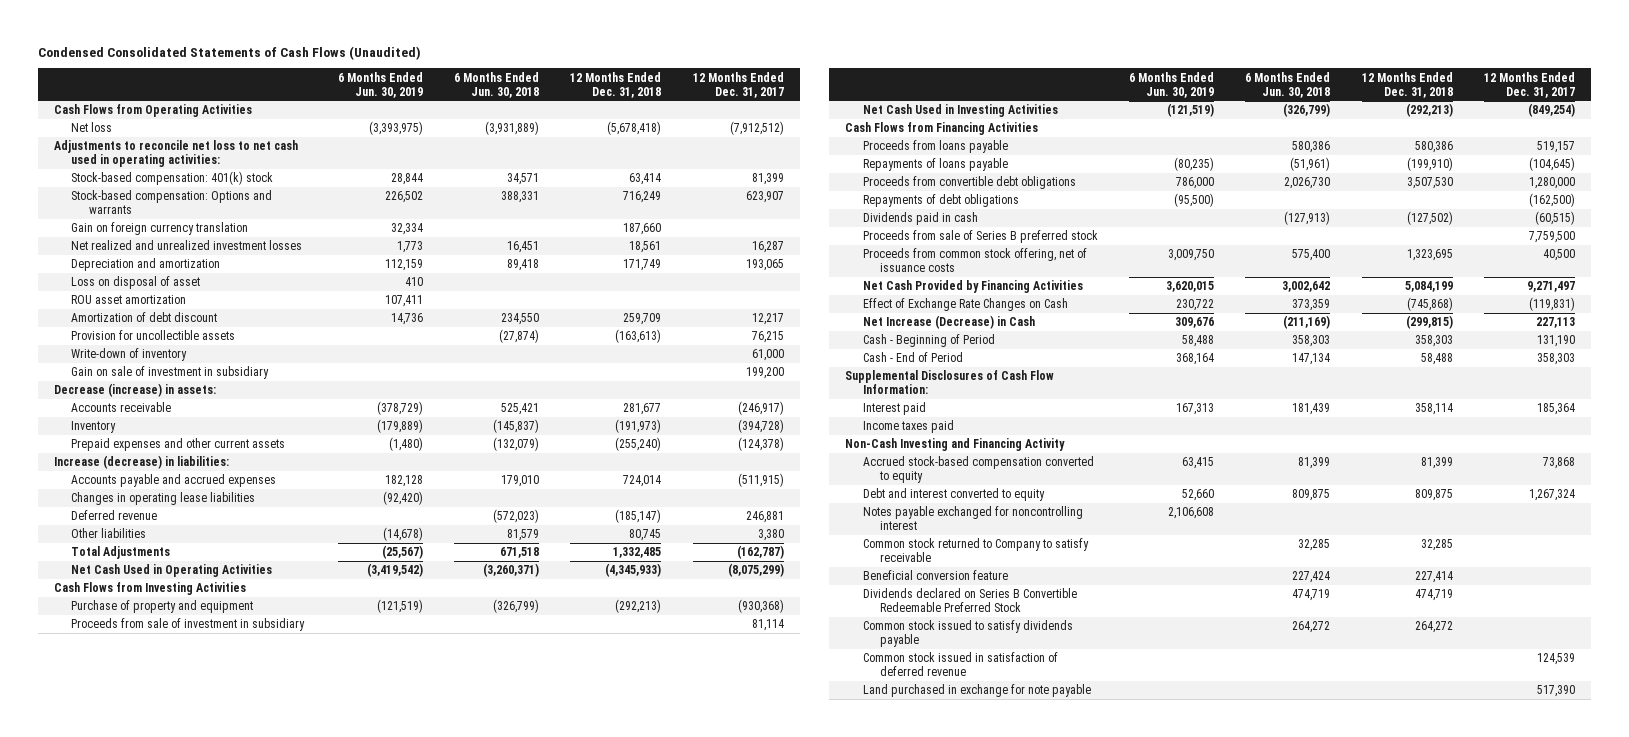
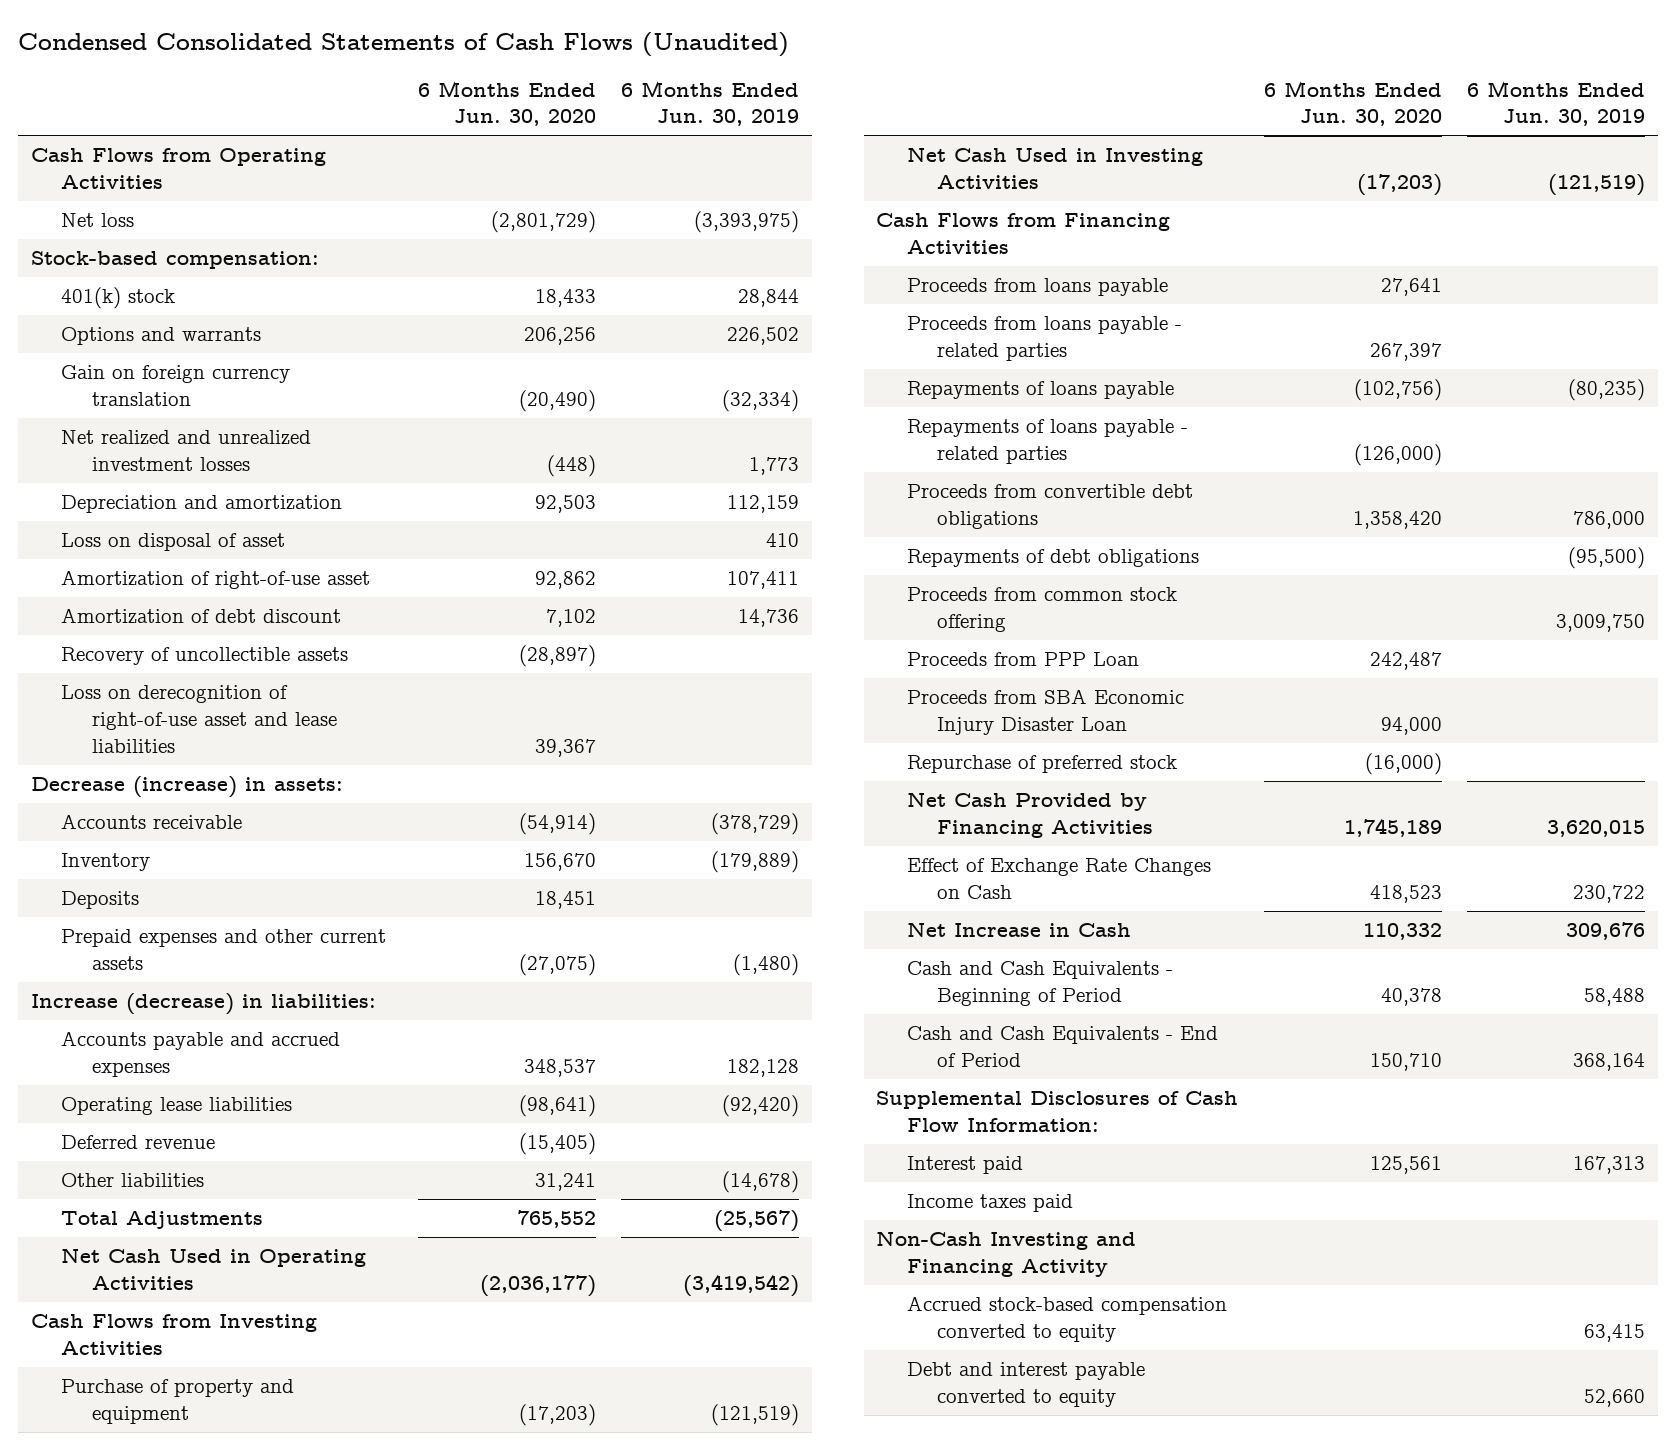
[454,71,540,98] 6 Months Ended Jun. 30, 2018 -> none
[570,71,662,98] 12 Months Ended Dec. 31, 2018 -> none
[692,71,784,98] 12 Months Ended Dec. 31, 2017 -> none
none -> [418,80,597,127] 6 Months Ended Jun. 30, 2020
[53,140,298,168] Adjustments to reconcile net loss to net cash used in operating activities: -> none
none -> [30,251,319,270] Stock-based compensation:
[71,171,274,186] Stock-based compensation: 401(k) stock -> [61,287,176,310] 401(k) stock
[71,190,273,215] Stock-based compensation: Options and warrants -> [61,327,262,346] Options and warrants
[390,223,423,236] 32,334 -> [722,389,800,412] (32,334)
[71,295,187,305] ROU asset amortization -> [61,570,371,590] Amortization of right-of-use asset
[71,348,188,362] Write-down of inventory -> none
[71,366,270,380] Gain on sale of investment in subsidiary -> none
[71,330,236,341] Provision for uncollectible assets -> [61,647,349,666] Recovery of uncollectible assets
none -> [61,685,337,753] Loss on derecognition of right-of-use asset and lease liabilities
none -> [61,891,140,910] Deposits
[71,492,256,506] Changes in operating lease liabilities -> [61,1097,293,1116] Operating lease liabilities
[71,618,306,632] Proceeds from sale of investment in subsidiary -> none
none -> [906,316,1182,361] Proceeds from loans payable - related parties
none -> [906,419,1188,464] Repayments of loans payable - related parties
[862,212,978,226] Dividends paid in cash -> none
[862,230,1098,244] Proceeds from sale of Series B preferred stock -> none
[862,248,1087,273] Proceeds from common stock offering, net of issuance costs -> [906,587,1177,632] Proceeds from common stock offering
none -> [906,652,1139,667] Proceeds from PPP Loan
none -> [906,689,1184,735] Proceeds from SBA Economic Injury Disaster Loan
none -> [906,755,1177,774] Repurchase of preferred stock
[862,315,1035,330] Net Increase (Decrease) in Cash -> [906,922,1131,938] Net Increase in Cash
[862,334,995,348] Cash - Beginning of Period -> [906,961,1173,1006] Cash and Cash Equivalents - Beginning of Period
[862,352,963,363] Cash - End of Period -> [906,1026,1218,1067] Cash and Cash Equivalents - End of Period
[862,506,1083,531] Notes payable exchanged for noncontrolling interest -> none
[862,538,1089,563] Common stock returned to Company to satisfy receivable -> none
[862,570,1008,581] Beneficial conversion feature -> none
[862,588,1077,613] Dividends declared on Series B Convertible Redeemable Preferred Stock -> none
[862,620,1073,648] Common stock issued to satisfy dividends payable -> none
[862,652,1058,677] Common stock issued in satisfaction of deferred revenue -> none
[862,684,1091,698] Land purchased in exchange for note payable -> none
[862,488,1045,502] Debt and interest converted to equity -> [906,1362,1145,1407] Debt and interest payable converted to equity

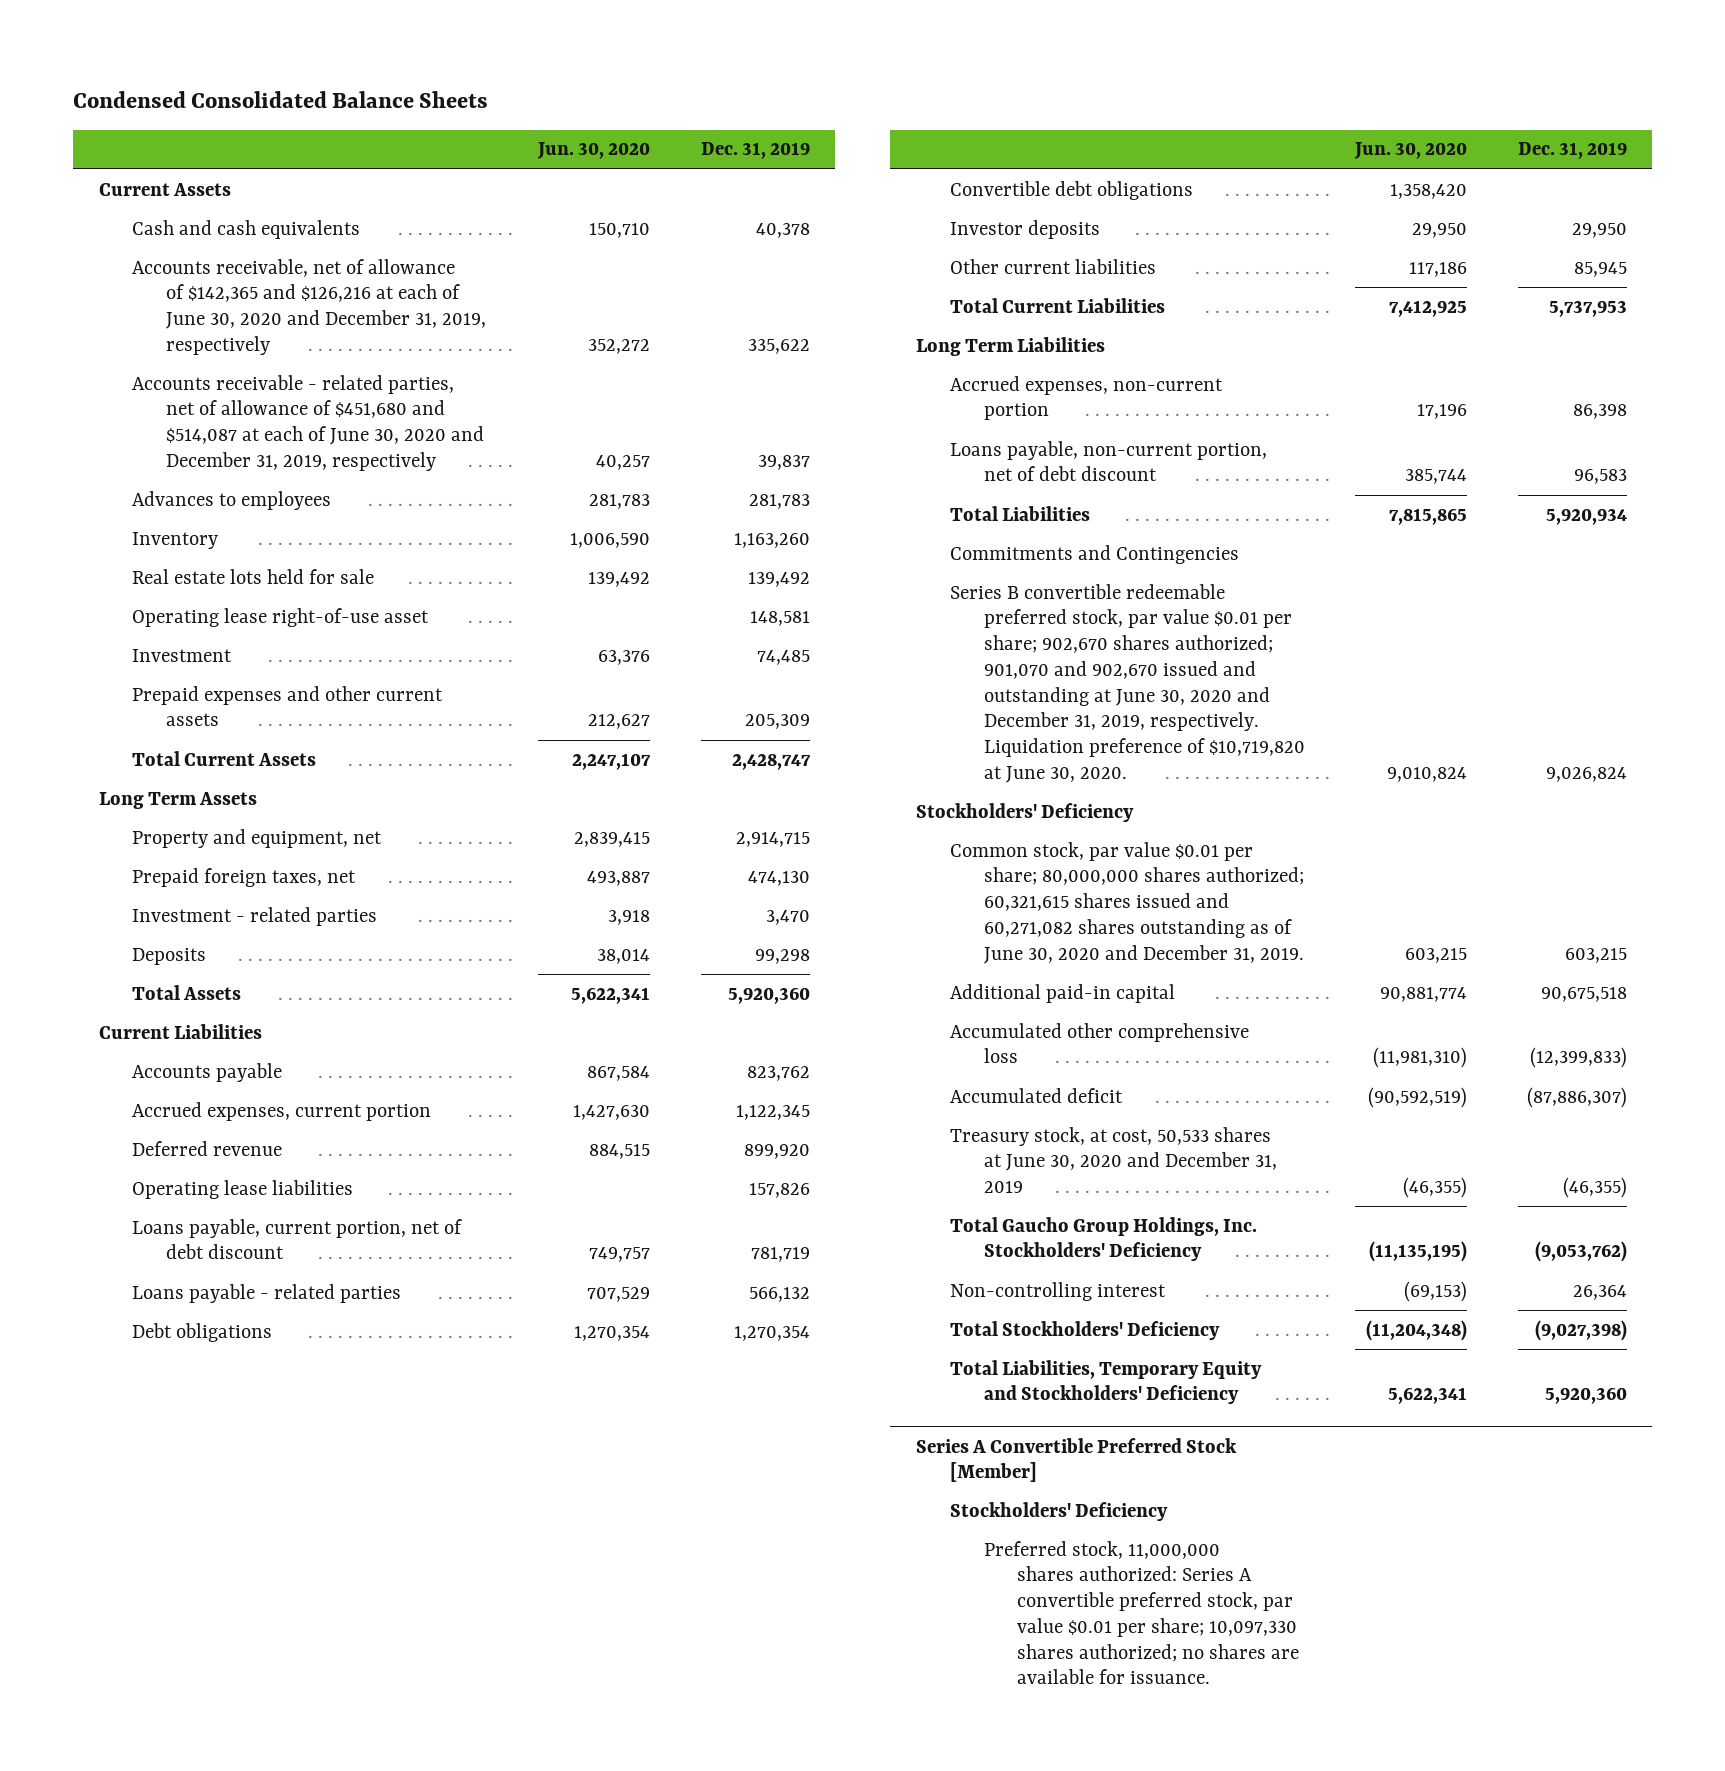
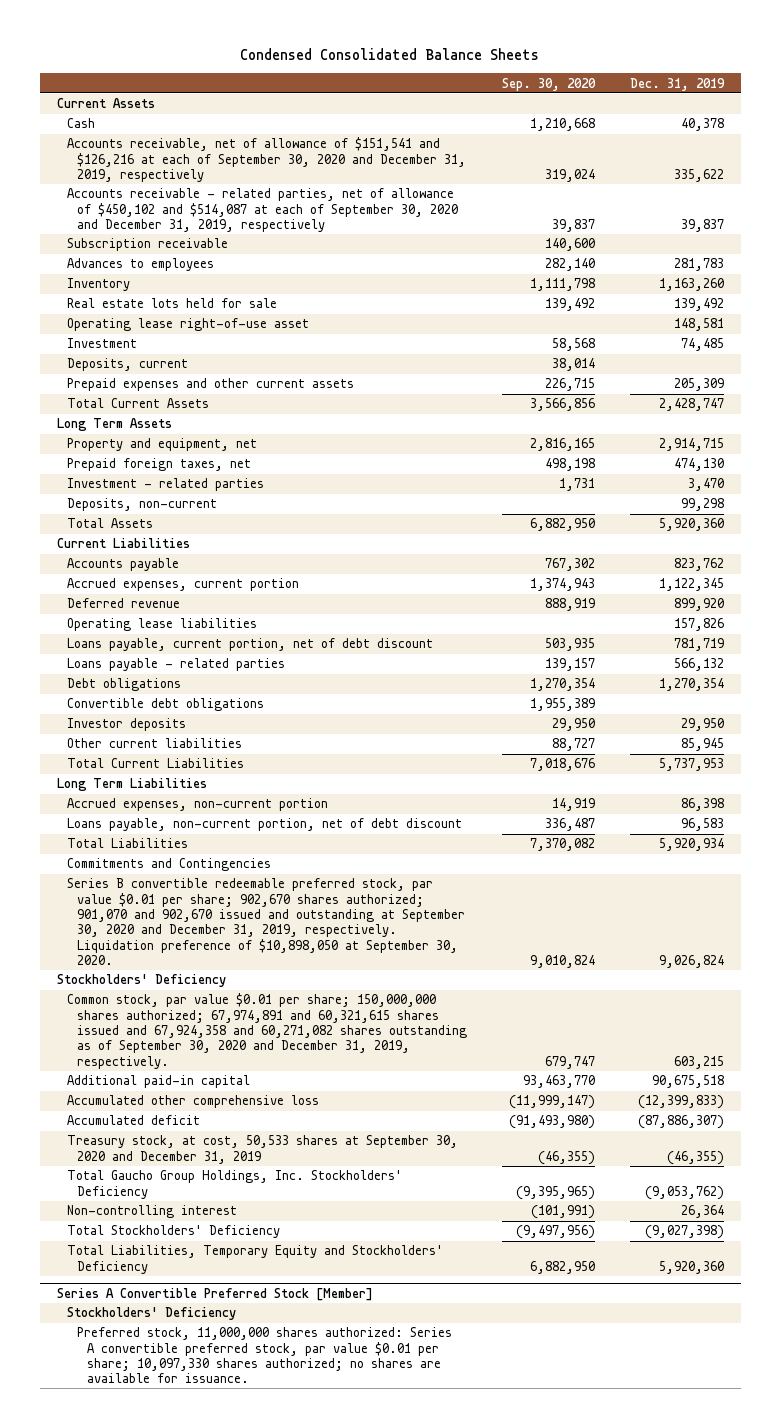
[537,142,651,160] Jun. 30, 2020 -> none
none -> [501,77,596,91] Sep. 30, 2020
[132,219,361,239] Cash and cash equivalents -> [66,118,95,129] Cash
[132,258,487,355] Accounts receivable, net of allowance of $142,365 and $126,216 at each of June 30, 2020 and December 31, 2019, respectively -> [66,137,466,182] Accounts receivable, net of allowance of $151,541 and $126,216 at each of September 30, 2020 and December 31, 2019, respectively
[132,374,485,471] Accounts receivable - related parties, net of allowance of $451,680 and $514,087 at each of June 30, 2020 and December 31, 2019, respectively -> [66,188,458,232] Accounts receivable - related parties, net of allowance of $450,102 and $514,087 at each of September 30, 2020 and December 31, 2019, respectively
none -> [66,238,228,252] Subscription receivable
none -> [66,358,188,372] Deposits, current
[132,947,207,965] Deposits -> [66,498,217,512] Deposits, non-current
[949,583,1305,783] Series B convertible redeemable preferred stock, par value $0.01 per share; 902,670 shares authorized; 901,070 and 902,670 issued and outstanding at June 30, 2020 and December 31, 2019, respectively. Liquidation preference of $10,719,820 at June 30, 2020. -> [66,878,465,965] Series B convertible redeemable preferred stock, par value $0.01 per share; 902,670 shares authorized; 901,070 and 902,670 issued and outstanding at September 30, 2020 and December 31, 2019, respectively. Liquidation preference of $10,898,050 at September 30, 2020.
[949,841,1304,964] Common stock, par value $0.01 per share; 80,000,000 shares authorized; 60,321,615 shares issued and 60,271,082 shares outstanding as of June 30, 2020 and December 31, 2019. -> [66,993,467,1069] Common stock, par value $0.01 per share; 150,000,000 shares authorized; 67,974,891 and 60,321,615 shares issued and 67,924,358 and 60,271,082 shares outstanding as of September 30, 2020 and December 31, 2019, respectively.
[949,1126,1277,1194] Treasury stock, at cost, 50,533 shares at June 30, 2020 and December 31, 2019 -> [66,1135,458,1164] Treasury stock, at cost, 50,533 shares at September 30, 2020 and December 31, 2019

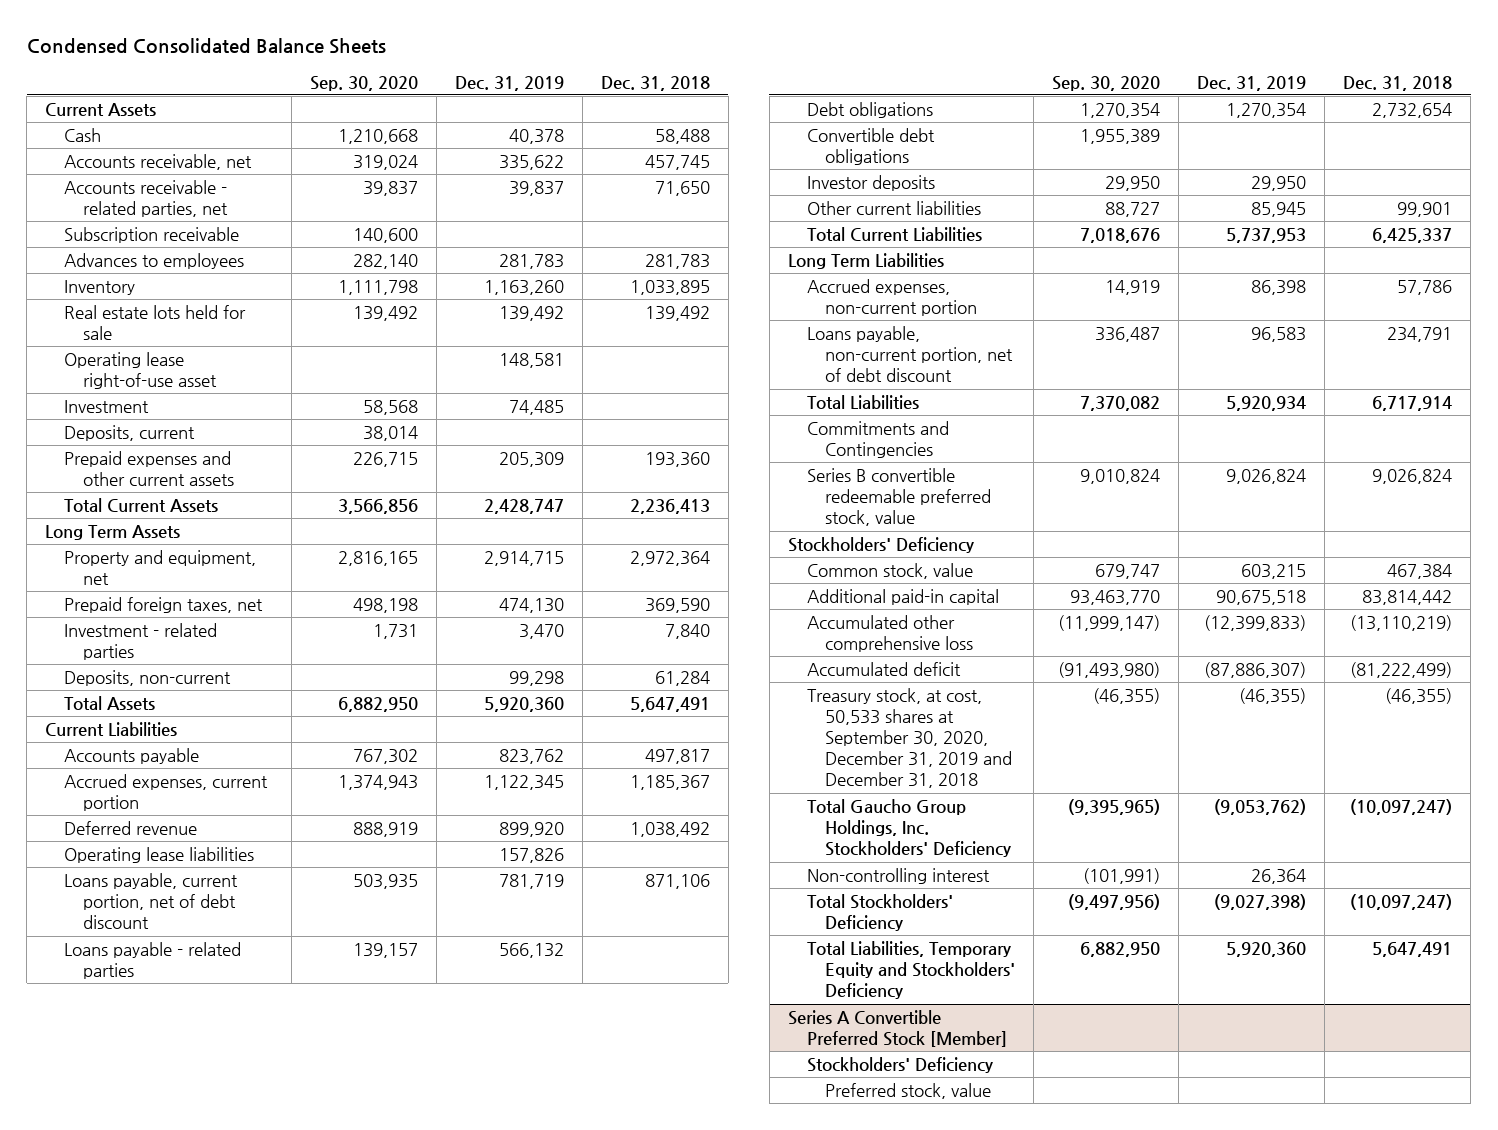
none -> [600,75,710,91] Dec. 31, 2018
[66,137,466,182] Accounts receivable, net of allowance of $151,541 and $126,216 at each of September 30, 2020 and December 31, 2019, respectively -> [64,153,253,170] Accounts receivable, net
[66,188,458,232] Accounts receivable - related parties, net of allowance of $450,102 and $514,087 at each of September 30, 2020 and December 31, 2019, respectively -> [64,179,228,217] Accounts receivable - related parties, net
[66,878,465,965] Series B convertible redeemable preferred stock, par value $0.01 per share; 902,670 shares authorized; 901,070 and 902,670 issued and outstanding at September 30, 2020 and December 31, 2019, respectively. Liquidation preference of $10,898,050 at September 30, 2020. -> [806,467,992,527] Series B convertible redeemable preferred stock, value
[66,993,467,1069] Common stock, par value $0.01 per share; 150,000,000 shares authorized; 67,974,891 and 60,321,615 shares issued and 67,924,358 and 60,271,082 shares outstanding as of September 30, 2020 and December 31, 2019, respectively. -> [806,562,973,579] Common stock, value
[66,1135,458,1164] Treasury stock, at cost, 50,533 shares at September 30, 2020 and December 31, 2019 -> [806,687,1013,789] Treasury stock, at cost, 50,533 shares at September 30, 2020, December 31, 2019 and December 31, 2018
[76,1327,452,1384] Preferred stock, 11,000,000 shares authorized: Series A convertible preferred stock, par value $0.01 per share; 10,097,330 shares authorized; no shares are available for issuance. -> [825,1082,992,1099] Preferred stock, value

